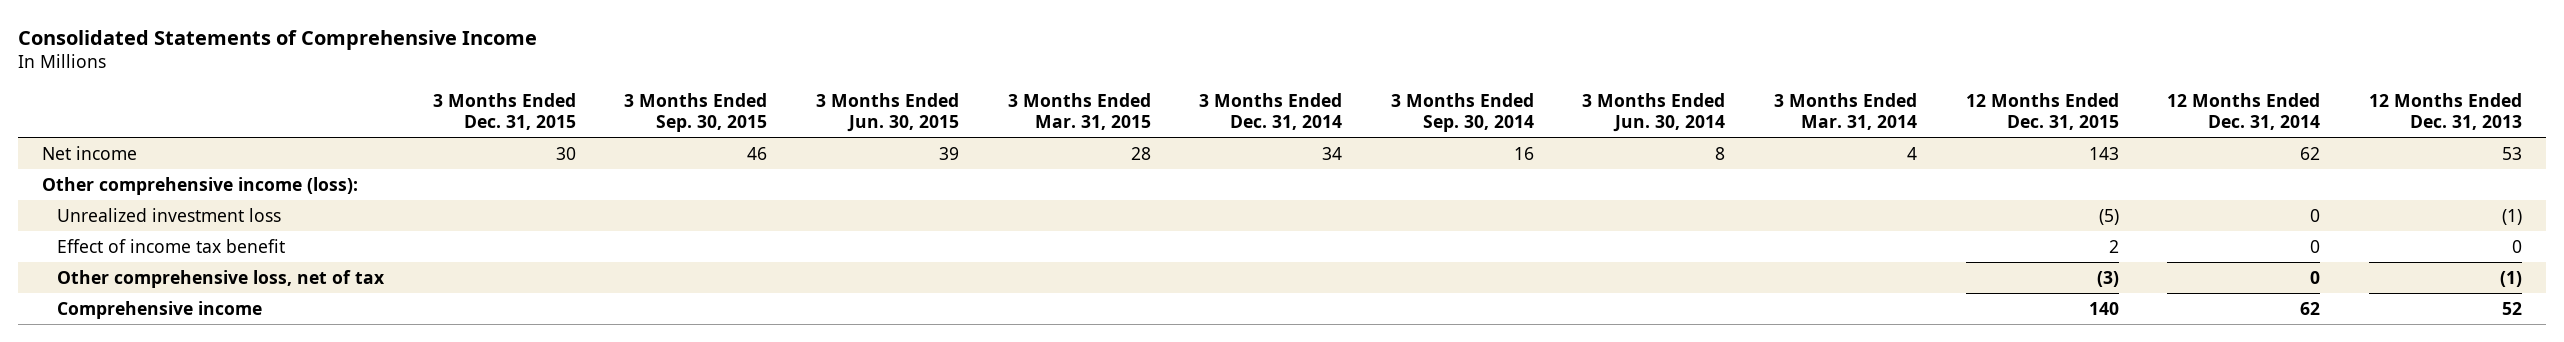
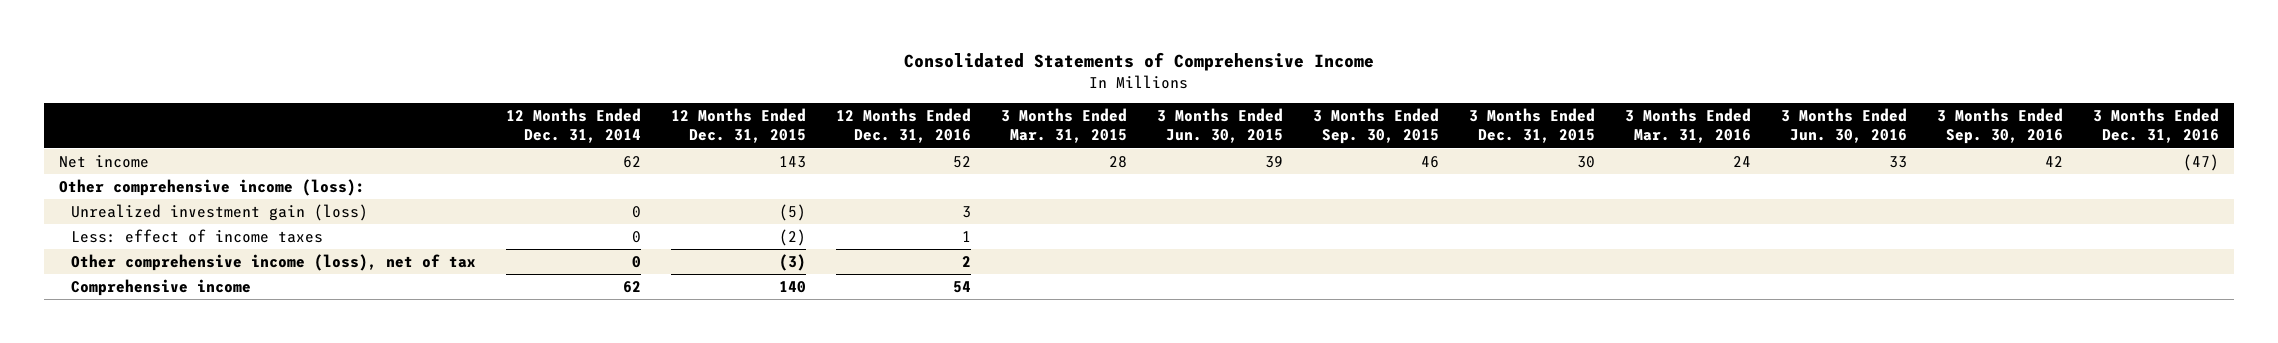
[1199,92,1343,131] 3 Months Ended Dec. 31, 2014 -> none
[1390,92,1534,133] 3 Months Ended Sep. 30, 2014 -> none
[1582,92,1726,133] 3 Months Ended Jun. 30, 2014 -> none
[1774,92,1918,131] 3 Months Ended Mar. 31, 2014 -> none
[2368,92,2522,131] 12 Months Ended Dec. 31, 2013 -> none
none -> [835,108,971,144] 12 Months Ended Dec. 31, 2016
none -> [1625,108,1752,144] 3 Months Ended Mar. 31, 2016
none -> [1781,108,1908,144] 3 Months Ended Jun. 30, 2016
none -> [1937,108,2064,145] 3 Months Ended Sep. 30, 2016
none -> [2093,108,2220,144] 3 Months Ended Dec. 31, 2016
[57,207,282,222] Unrealized investment loss -> [70,203,368,221] Unrealized investment gain (loss)
[57,238,286,253] Effect of income tax benefit -> [70,228,323,243] Less: effect of income taxes
[2108,239,2119,253] 2 -> [778,228,806,246] (2)
[57,269,386,288] Other comprehensive loss, net of tax -> [70,253,476,271] Other comprehensive income (loss), net of tax

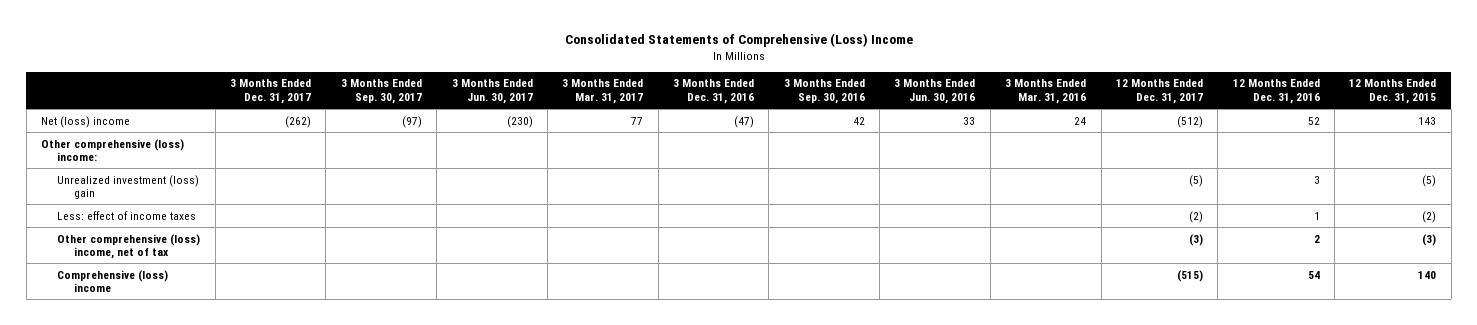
[904,52,1375,72] Consolidated Statements of Comprehensive Income -> [564,33,913,48] Consolidated Statements of Comprehensive (Loss) Income
[505,108,641,144] 12 Months Ended Dec. 31, 2014 -> none
[1000,108,1127,144] 3 Months Ended Mar. 31, 2015 -> none
[1156,108,1283,144] 3 Months Ended Jun. 30, 2015 -> none
[1313,108,1440,145] 3 Months Ended Sep. 30, 2015 -> none
[1469,108,1596,144] 3 Months Ended Dec. 31, 2015 -> none
none -> [230,79,312,104] 3 Months Ended Dec. 31, 2017
none -> [340,79,422,104] 3 Months Ended Sep. 30, 2017
none -> [451,79,533,104] 3 Months Ended Jun. 30, 2017
none -> [562,79,644,104] 3 Months Ended Mar. 31, 2017
none -> [1115,79,1203,104] 12 Months Ended Dec. 31, 2017
[58,154,149,168] Net income -> [40,115,130,128] Net (loss) income
[58,178,365,196] Other comprehensive income (loss): -> [40,138,184,162] Other comprehensive (loss) income:
[70,203,368,221] Unrealized investment gain (loss) -> [57,174,200,200] Unrealized investment (loss) gain
[70,253,476,271] Other comprehensive income (loss), net of tax -> [57,233,201,260] Other comprehensive (loss) income, net of tax
[70,278,251,296] Comprehensive income -> [57,269,169,293] Comprehensive (loss) income

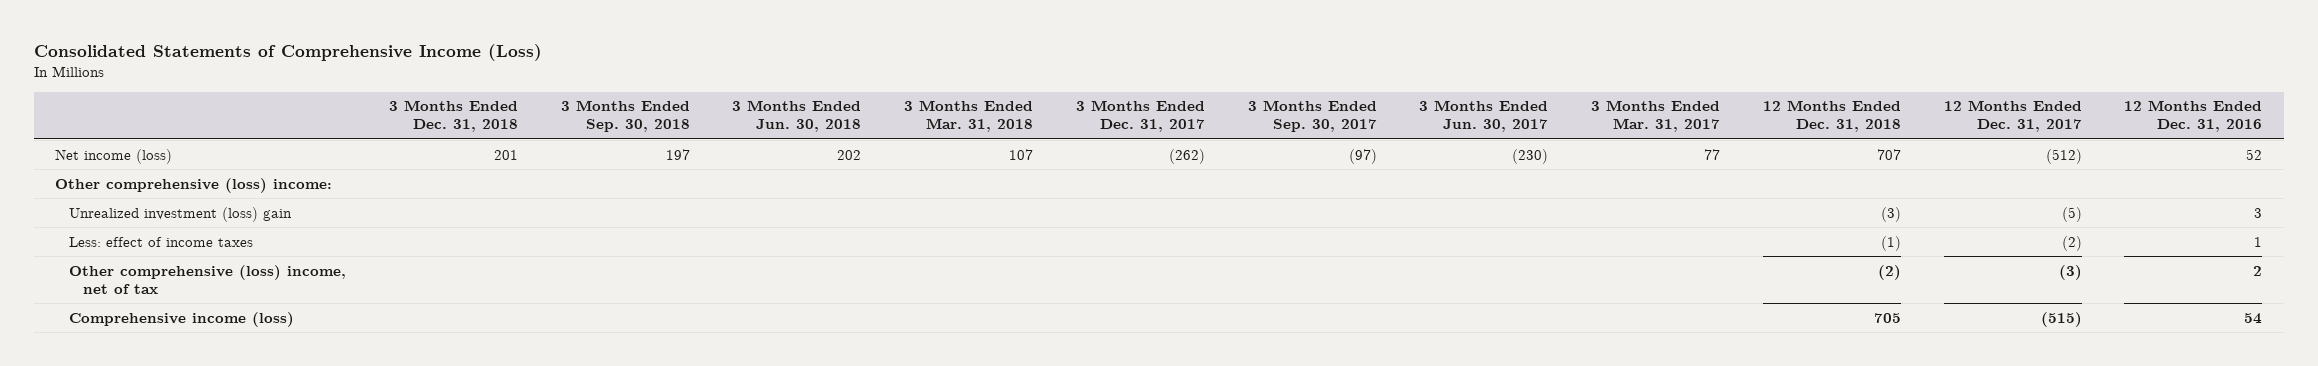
[564,33,913,48] Consolidated Statements of Comprehensive (Loss) Income -> [34,43,543,61] Consolidated Statements of Comprehensive Income (Loss)
[672,79,754,104] 3 Months Ended Dec. 31, 2016 -> none
[783,79,865,104] 3 Months Ended Sep. 30, 2016 -> none
[894,79,976,104] 3 Months Ended Jun. 30, 2016 -> none
[1005,79,1087,104] 3 Months Ended Mar. 31, 2016 -> none
[1349,79,1437,104] 12 Months Ended Dec. 31, 2015 -> none
none -> [388,100,518,133] 3 Months Ended Dec. 31, 2018
none -> [560,100,690,133] 3 Months Ended Sep. 30, 2018
none -> [732,100,862,133] 3 Months Ended Jun. 30, 2018
none -> [904,100,1034,133] 3 Months Ended Mar. 31, 2018
none -> [1762,100,1901,133] 12 Months Ended Dec. 31, 2018
[40,115,130,128] Net (loss) income -> [55,148,173,164] Net income (loss)
[57,269,169,293] Comprehensive (loss) income -> [69,311,295,327] Comprehensive income (loss)

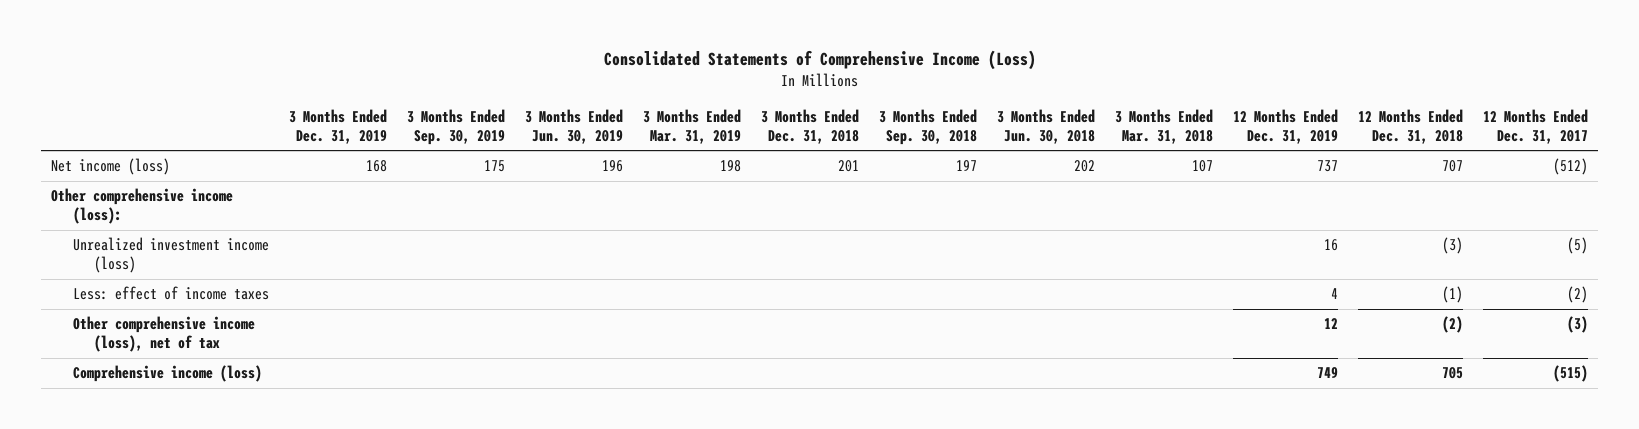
[1075,100,1205,133] 3 Months Ended Dec. 31, 2017 -> none
[1247,100,1377,133] 3 Months Ended Sep. 30, 2017 -> none
[1419,100,1549,133] 3 Months Ended Jun. 30, 2017 -> none
[1591,100,1721,133] 3 Months Ended Mar. 31, 2017 -> none
[2124,100,2263,133] 12 Months Ended Dec. 31, 2016 -> none
none -> [288,108,387,144] 3 Months Ended Dec. 31, 2019
none -> [406,108,505,145] 3 Months Ended Sep. 30, 2019
none -> [524,108,623,144] 3 Months Ended Jun. 30, 2019
none -> [642,108,741,144] 3 Months Ended Mar. 31, 2019
none -> [1232,108,1338,144] 12 Months Ended Dec. 31, 2019
[55,177,333,193] Other comprehensive (loss) income: -> [51,188,234,225] Other comprehensive income (loss):
[69,206,293,222] Unrealized investment (loss) gain -> [72,237,269,274] Unrealized investment income (loss)
[69,264,347,294] Other comprehensive (loss) income, net of tax -> [72,316,255,353] Other comprehensive income (loss), net of tax

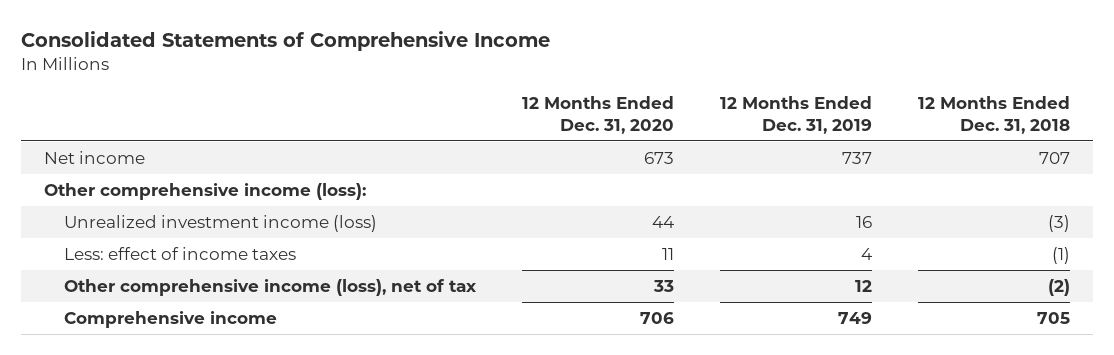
[603,50,1036,71] Consolidated Statements of Comprehensive Income (Loss) -> [20,31,550,52] Consolidated Statements of Comprehensive Income
[288,108,387,144] 3 Months Ended Dec. 31, 2019 -> none
[406,108,505,145] 3 Months Ended Sep. 30, 2019 -> none
[524,108,623,144] 3 Months Ended Jun. 30, 2019 -> none
[642,108,741,144] 3 Months Ended Mar. 31, 2019 -> none
[760,108,859,144] 3 Months Ended Dec. 31, 2018 -> none
[878,108,977,145] 3 Months Ended Sep. 30, 2018 -> none
[996,108,1095,144] 3 Months Ended Jun. 30, 2018 -> none
[1114,108,1213,144] 3 Months Ended Mar. 31, 2018 -> none
[1482,108,1588,144] 12 Months Ended Dec. 31, 2017 -> none
none -> [521,96,674,134] 12 Months Ended Dec. 31, 2020
[51,158,171,176] Net income (loss) -> [43,150,145,164] Net income
[72,365,262,383] Comprehensive income (loss) -> [63,310,277,328] Comprehensive income

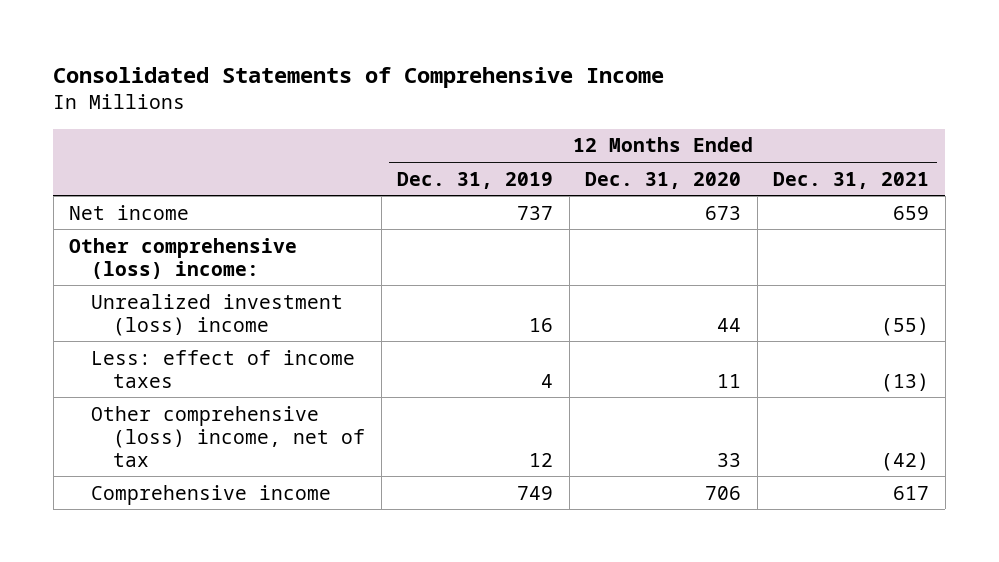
[918,96,1071,134] 12 Months Ended Dec. 31, 2018 -> none
none -> [773,171,930,189] Dec. 31, 2021
[43,182,366,200] Other comprehensive income (loss): -> [69,237,298,279] Other comprehensive (loss) income:
[63,214,377,232] Unrealized investment income (loss) -> [91,293,344,336] Unrealized investment (loss) income
[63,278,477,296] Other comprehensive income (loss), net of tax -> [91,405,366,467] Other comprehensive (loss) income, net of tax

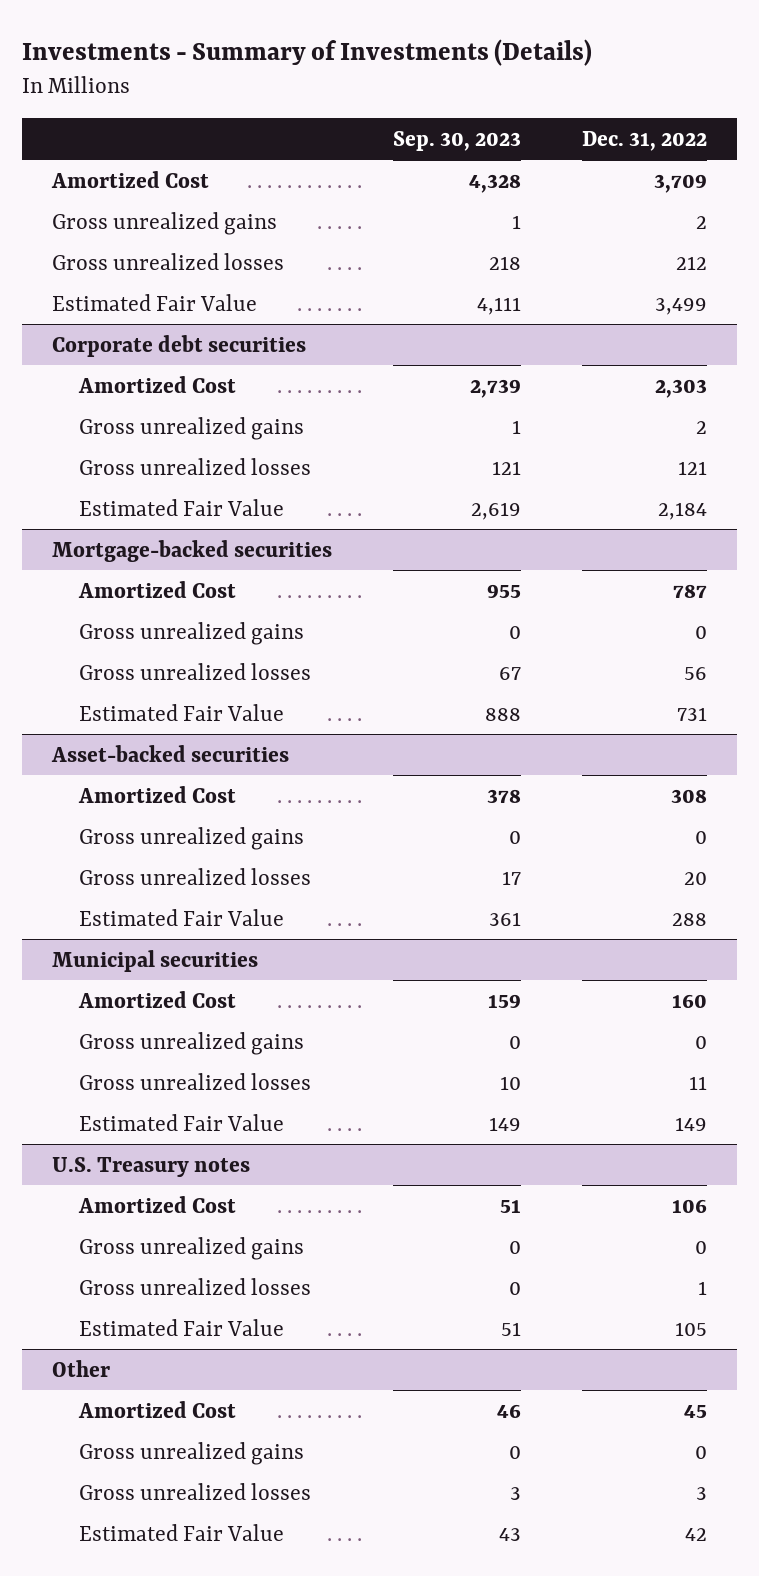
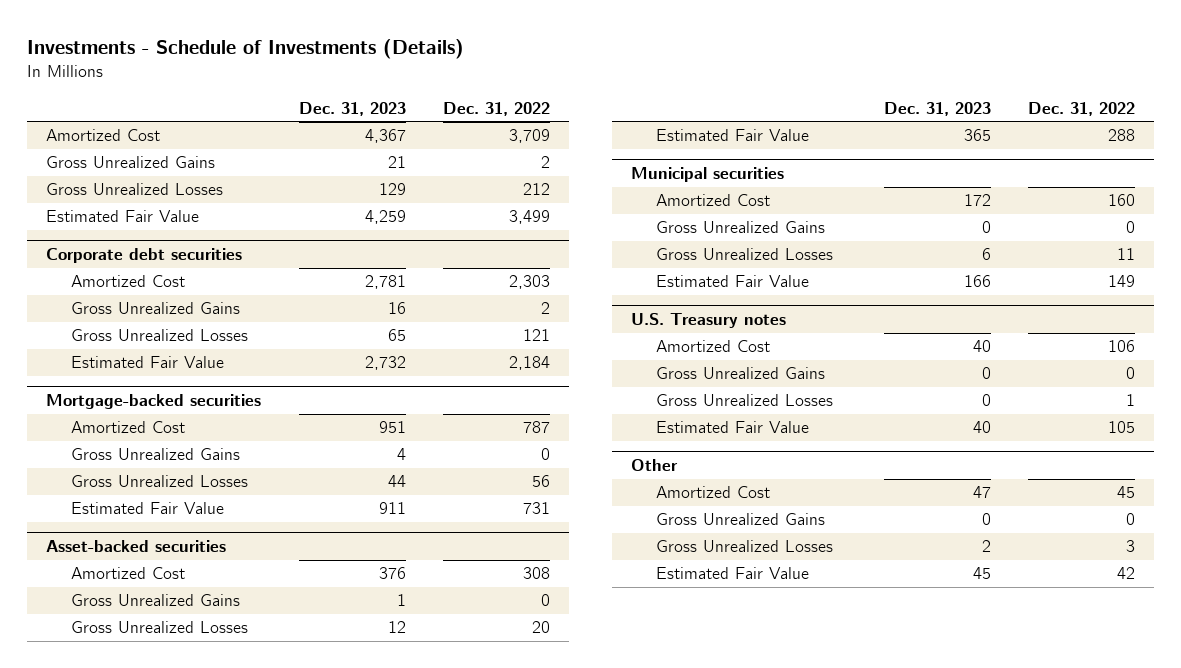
[21,38,592,66] Investments - Summary of Investments (Details) -> [27,38,465,59] Investments - Schedule of Investments (Details)
[392,130,521,151] Sep. 30, 2023 -> none
none -> [298,101,406,116] Dec. 31, 2023
[51,211,277,235] Gross unrealized gains -> [45,156,215,169] Gross Unrealized Gains
[51,252,284,270] Gross unrealized losses -> [45,183,223,196] Gross Unrealized Losses
[79,416,305,440] Gross unrealized gains -> [70,302,240,315] Gross Unrealized Gains
[79,457,312,475] Gross unrealized losses -> [70,329,248,342] Gross Unrealized Losses
[79,621,305,645] Gross unrealized gains -> [70,448,240,461] Gross Unrealized Gains
[79,662,312,680] Gross unrealized losses -> [70,475,248,488] Gross Unrealized Losses
[79,826,305,850] Gross unrealized gains -> [70,594,240,607] Gross Unrealized Gains
[79,867,312,885] Gross unrealized losses -> [70,621,248,634] Gross Unrealized Losses
[79,1031,305,1055] Gross unrealized gains -> [655,221,825,234] Gross Unrealized Gains
[79,1072,312,1090] Gross unrealized losses -> [655,248,833,261] Gross Unrealized Losses
[79,1236,305,1260] Gross unrealized gains -> [655,367,825,380] Gross Unrealized Gains
[79,1277,312,1295] Gross unrealized losses -> [655,394,833,407] Gross Unrealized Losses
[79,1441,305,1465] Gross unrealized gains -> [655,513,825,526] Gross Unrealized Gains
[79,1482,312,1500] Gross unrealized losses -> [655,540,833,553] Gross Unrealized Losses

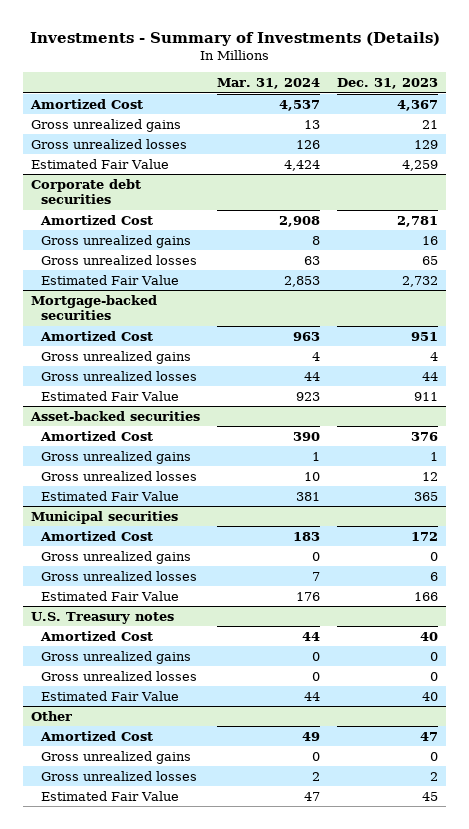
[27,38,465,59] Investments - Schedule of Investments (Details) -> [29,31,440,46] Investments - Summary of Investments (Details)
[443,101,551,116] Dec. 31, 2022 -> none
none -> [217,78,321,90] Mar. 31, 2024
[45,156,215,169] Gross Unrealized Gains -> [31,118,182,132] Gross unrealized gains
[45,183,223,196] Gross Unrealized Losses -> [31,138,188,149] Gross unrealized losses
[70,302,240,315] Gross Unrealized Gains -> [41,234,192,248] Gross unrealized gains
[70,329,248,342] Gross Unrealized Losses -> [41,254,198,265] Gross unrealized losses
[70,448,240,461] Gross Unrealized Gains -> [41,350,192,364] Gross unrealized gains
[70,475,248,488] Gross Unrealized Losses -> [41,370,198,381] Gross unrealized losses
[70,594,240,607] Gross Unrealized Gains -> [41,450,192,464] Gross unrealized gains
[70,621,248,634] Gross Unrealized Losses -> [41,470,198,481] Gross unrealized losses
[655,221,825,234] Gross Unrealized Gains -> [41,550,192,564] Gross unrealized gains
[655,248,833,261] Gross Unrealized Losses -> [41,570,198,581] Gross unrealized losses
[655,367,825,380] Gross Unrealized Gains -> [41,650,192,664] Gross unrealized gains
[655,394,833,407] Gross Unrealized Losses -> [41,670,198,681] Gross unrealized losses
[655,513,825,526] Gross Unrealized Gains -> [41,750,192,764] Gross unrealized gains
[655,540,833,553] Gross Unrealized Losses -> [41,770,198,781] Gross unrealized losses

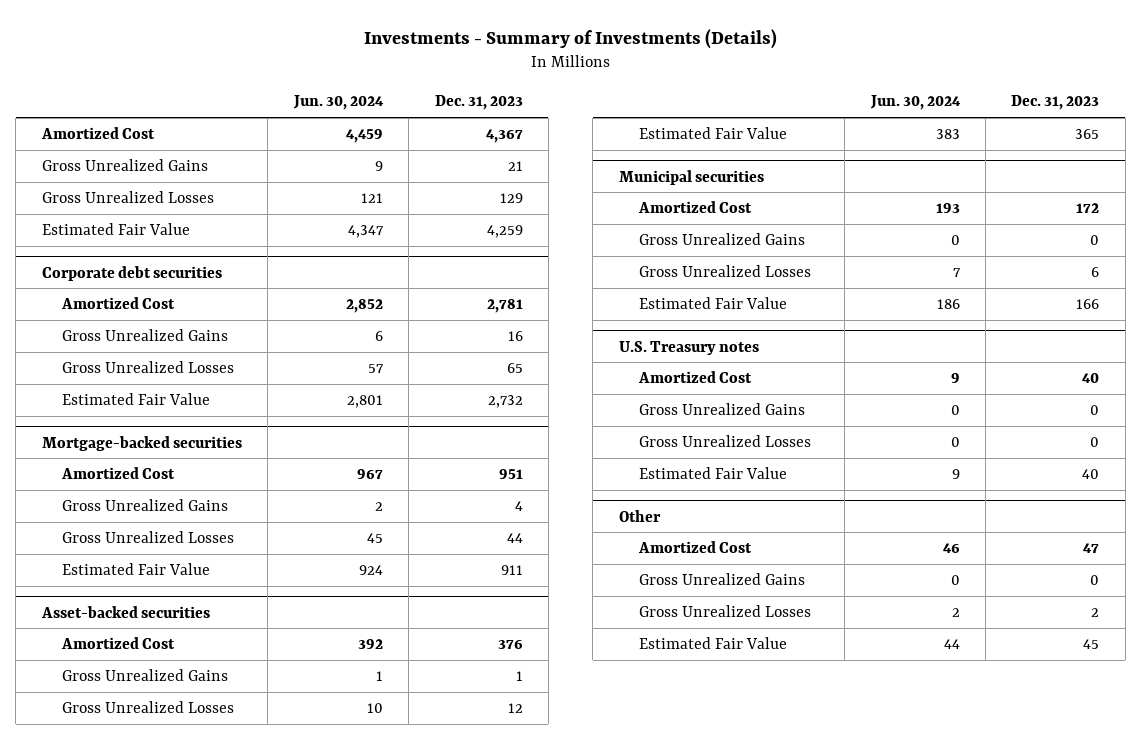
[217,78,321,90] Mar. 31, 2024 -> none
none -> [292,95,384,111] Jun. 30, 2024
[31,118,182,132] Gross unrealized gains -> [41,158,208,171] Gross Unrealized Gains
[31,138,188,149] Gross unrealized losses -> [41,190,214,203] Gross Unrealized Losses
[41,234,192,248] Gross unrealized gains -> [62,328,229,341] Gross Unrealized Gains
[41,254,198,265] Gross unrealized losses -> [62,360,235,373] Gross Unrealized Losses
[41,350,192,364] Gross unrealized gains -> [62,498,229,511] Gross Unrealized Gains
[41,370,198,381] Gross unrealized losses -> [62,530,235,543] Gross Unrealized Losses
[41,450,192,464] Gross unrealized gains -> [62,668,229,681] Gross Unrealized Gains
[41,470,198,481] Gross unrealized losses -> [62,700,235,713] Gross Unrealized Losses
[41,550,192,564] Gross unrealized gains -> [638,232,805,245] Gross Unrealized Gains
[41,570,198,581] Gross unrealized losses -> [638,264,811,277] Gross Unrealized Losses
[41,650,192,664] Gross unrealized gains -> [638,402,805,415] Gross Unrealized Gains
[41,670,198,681] Gross unrealized losses -> [638,434,811,447] Gross Unrealized Losses
[41,750,192,764] Gross unrealized gains -> [638,572,805,585] Gross Unrealized Gains
[41,770,198,781] Gross unrealized losses -> [638,604,811,617] Gross Unrealized Losses

